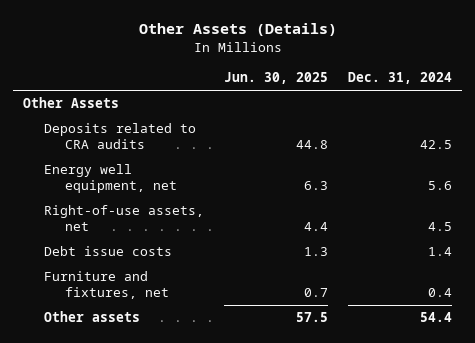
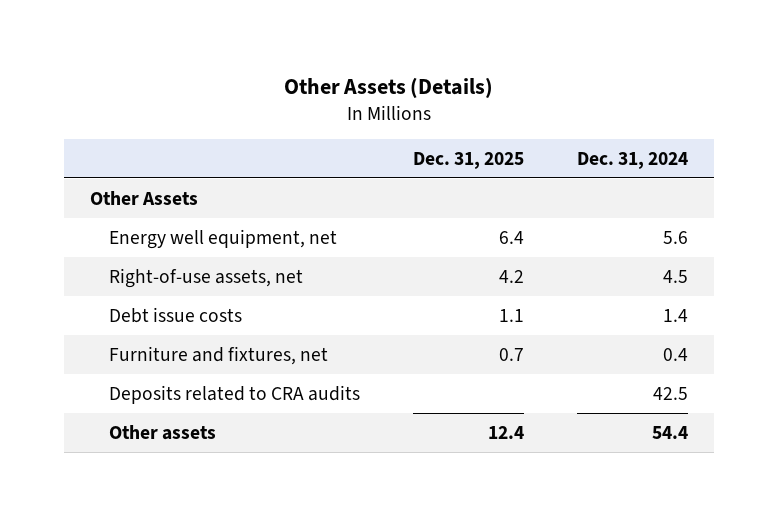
[224,72,329,85] Jun. 30, 2025 -> none
none -> [412,151,524,169] Dec. 31, 2025
[44,123,197,150] Deposits related to CRA audits -> [108,384,360,404] Deposits related to CRA audits

